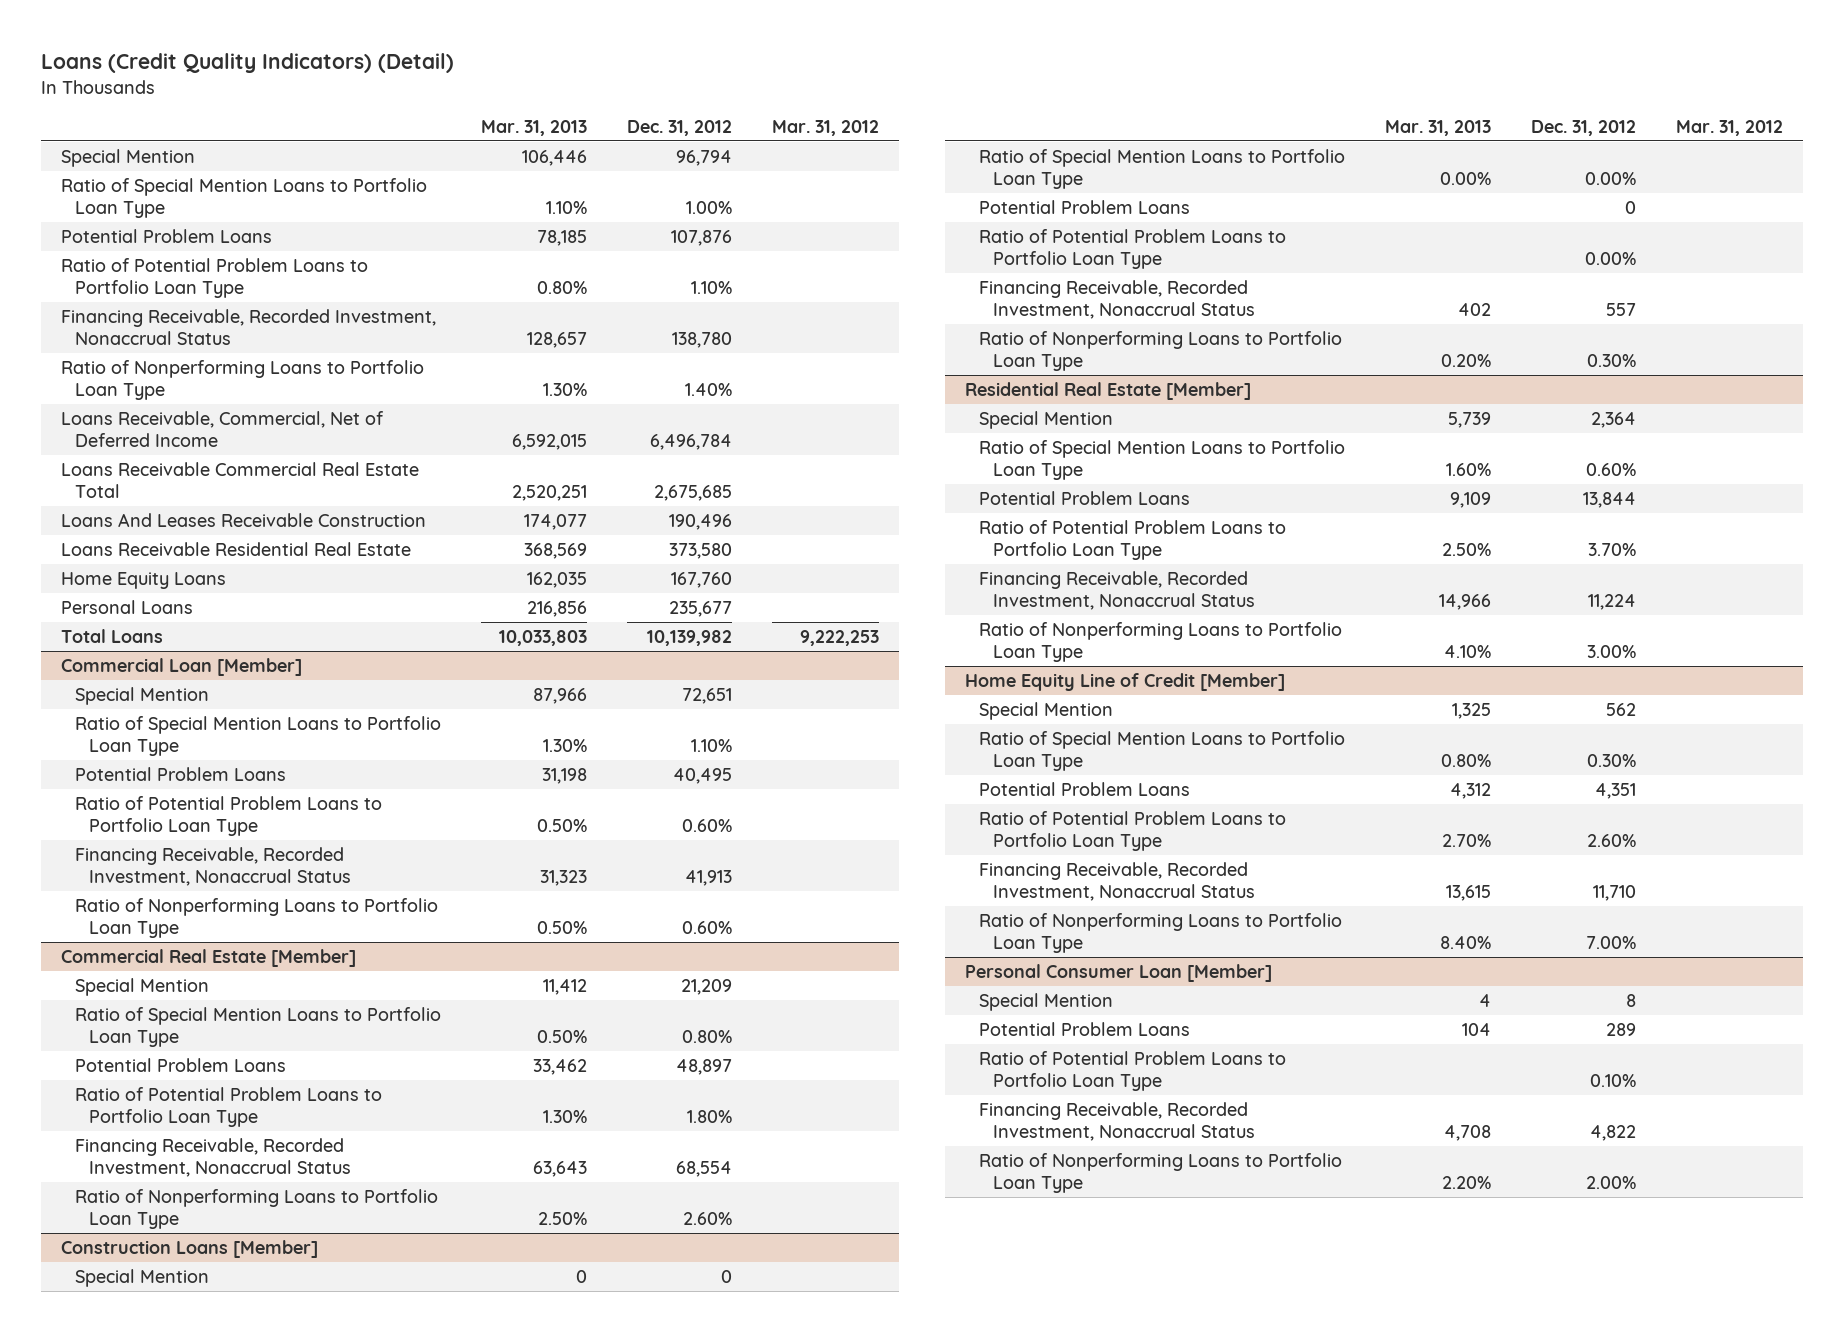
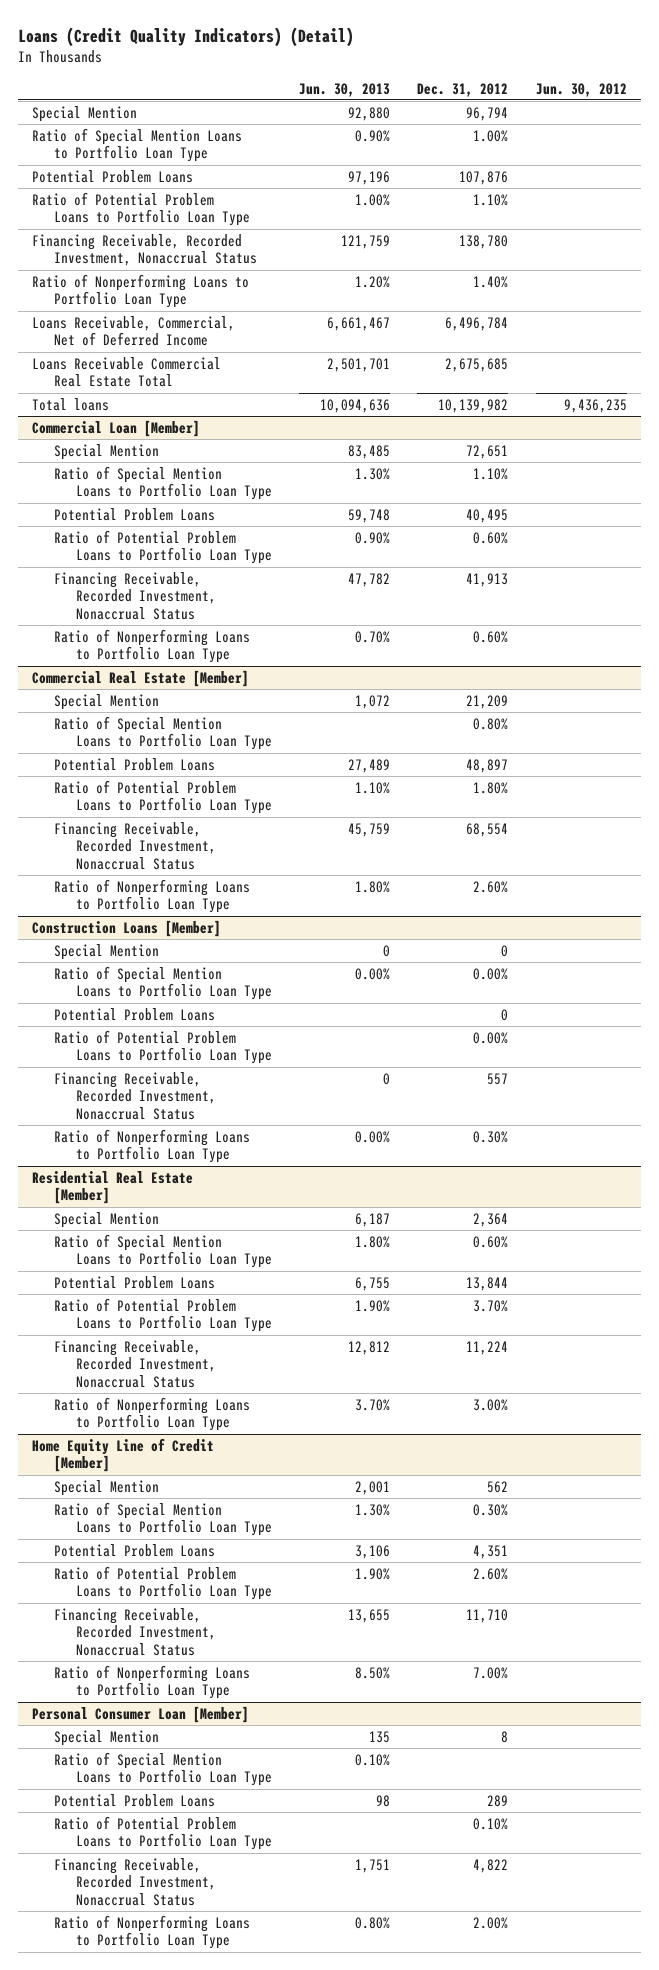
[481,119,588,136] Mar. 31, 2013 -> none
[772,119,880,136] Mar. 31, 2012 -> none
none -> [299,82,391,97] Jun. 30, 2013
none -> [535,82,627,97] Jun. 30, 2012
[61,512,427,527] Loans And Leases Receivable Construction -> none
[61,541,412,556] Loans Receivable Residential Real Estate -> none
[61,571,227,589] Home Equity Loans -> none
[61,599,194,614] Personal Loans -> none
[61,628,164,643] Total Loans -> [31,397,109,411] Total loans
none -> [53,1751,272,1787] Ratio of Special Mention Loans to Portfolio Loan Type

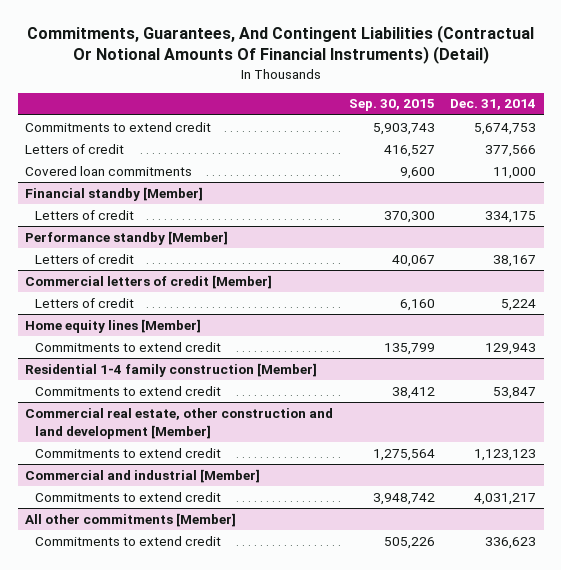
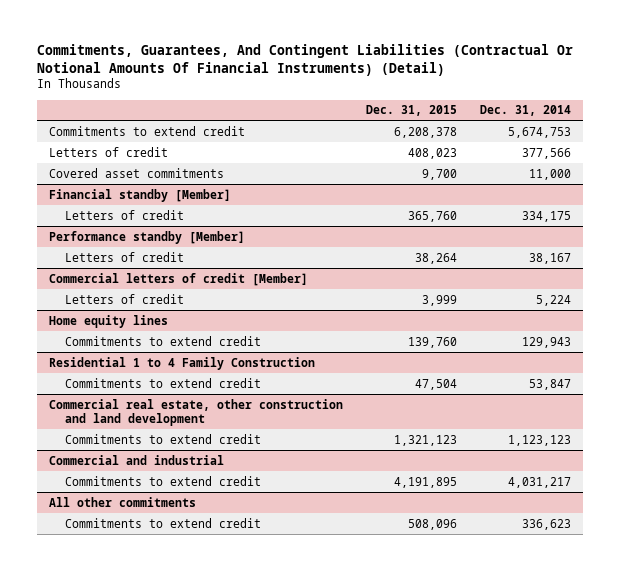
[348,99,435,112] Sep. 30, 2015 -> none
none -> [366,105,458,117] Dec. 31, 2015
[25,165,193,176] Covered loan commitments -> [48,167,224,178] Covered asset commitments
[25,318,202,333] Home equity lines [Member] -> [48,314,168,328] Home equity lines
[25,362,318,377] Residential 1-4 family construction [Member] -> [48,356,315,370] Residential 1 to 4 Family Construction
[25,407,334,439] Commercial real estate, other construction and land development [Member] -> [48,398,343,426] Commercial real estate, other construction and land development
[25,468,261,483] Commercial and industrial [Member] -> [48,454,224,465] Commercial and industrial
[25,512,237,527] All other commitments [Member] -> [48,496,196,507] All other commitments

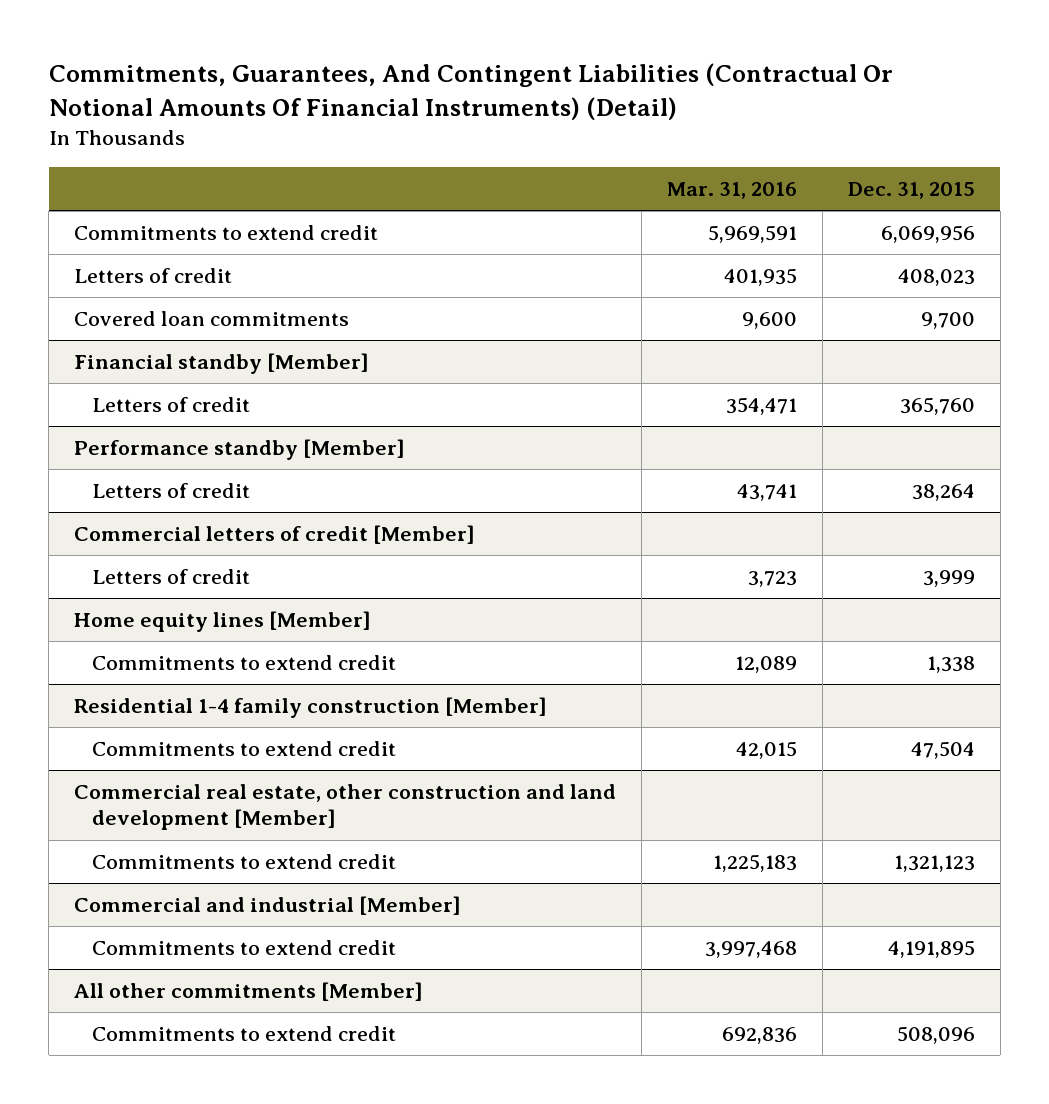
[480,105,572,117] Dec. 31, 2014 -> none
none -> [666,181,797,199] Mar. 31, 2016
[394,126,458,138] 6,208,378 -> [880,225,975,244] 6,069,956
[48,167,224,178] Covered asset commitments -> [74,311,350,327] Covered loan commitments
[48,314,168,328] Home equity lines -> [74,611,372,633] Home equity lines [Member]
[408,336,458,348] 139,760 -> [926,656,975,674] 1,338
[48,356,315,370] Residential 1 to 4 Family Construction -> [74,697,548,719] Residential 1-4 family construction [Member]
[48,398,343,426] Commercial real estate, other construction and land development -> [74,784,617,831] Commercial real estate, other construction and land development [Member]
[48,454,224,465] Commercial and industrial -> [74,896,462,916] Commercial and industrial [Member]
[48,496,196,507] All other commitments -> [74,982,424,1002] All other commitments [Member]

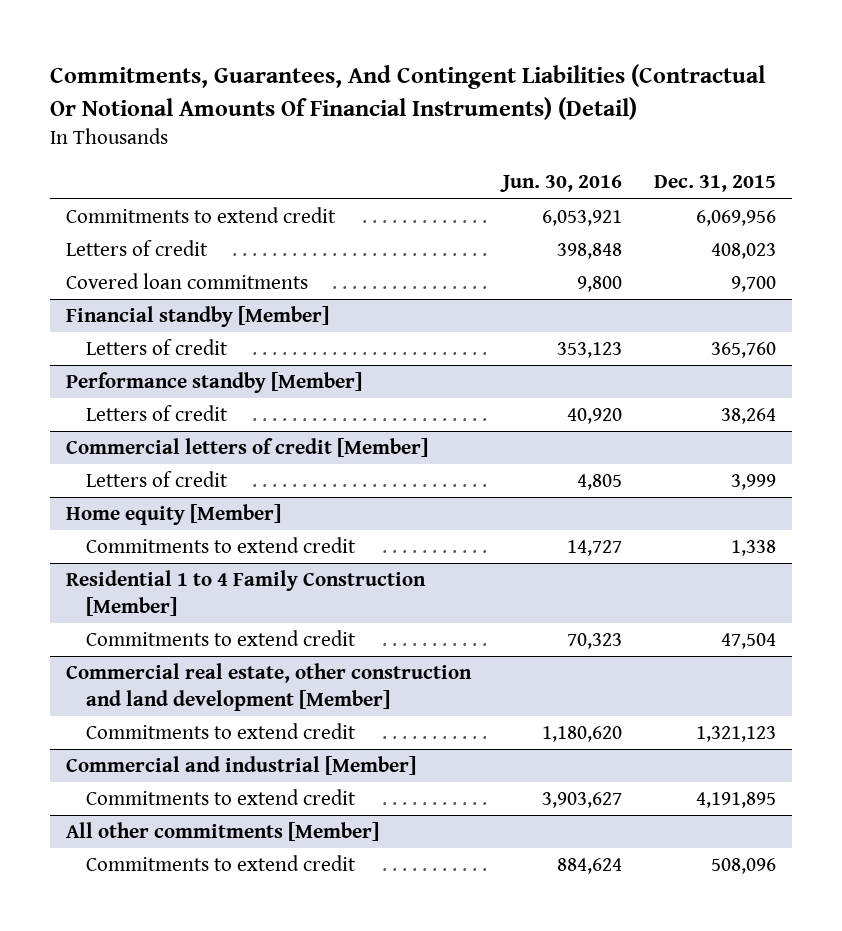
[666,181,797,199] Mar. 31, 2016 -> none
none -> [499,175,622,193] Jun. 30, 2016
[74,611,372,633] Home equity lines [Member] -> [66,504,282,526] Home equity [Member]
[74,697,548,719] Residential 1-4 family construction [Member] -> [66,570,427,616] Residential 1 to 4 Family Construction [Member]

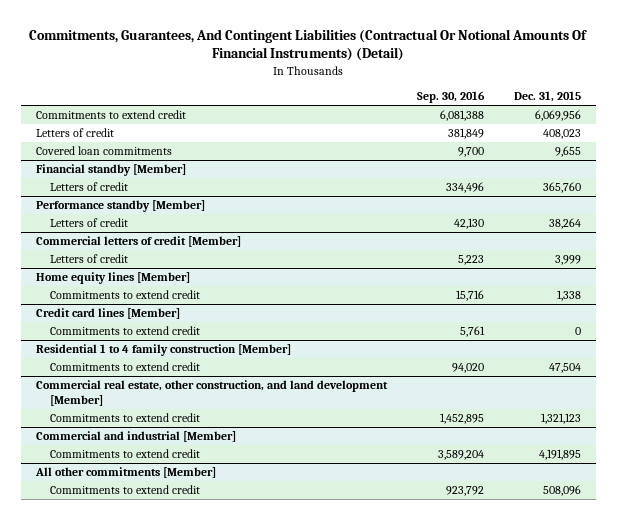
[499,175,622,193] Jun. 30, 2016 -> none
none -> [416,90,485,103] Sep. 30, 2016
[730,276,776,293] 9,700 -> [554,146,581,158] 9,655
[66,504,282,526] Home equity [Member] -> [35,272,190,285] Home equity lines [Member]
none -> [35,308,180,320] Credit card lines [Member]
none -> [50,326,201,336] Commitments to extend credit
[66,570,427,616] Residential 1 to 4 Family Construction [Member] -> [35,344,291,357] Residential 1 to 4 family construction [Member]
[66,663,473,711] Commercial real estate, other construction and land development [Member] -> [35,380,388,407] Commercial real estate, other construction, and land development [Member]

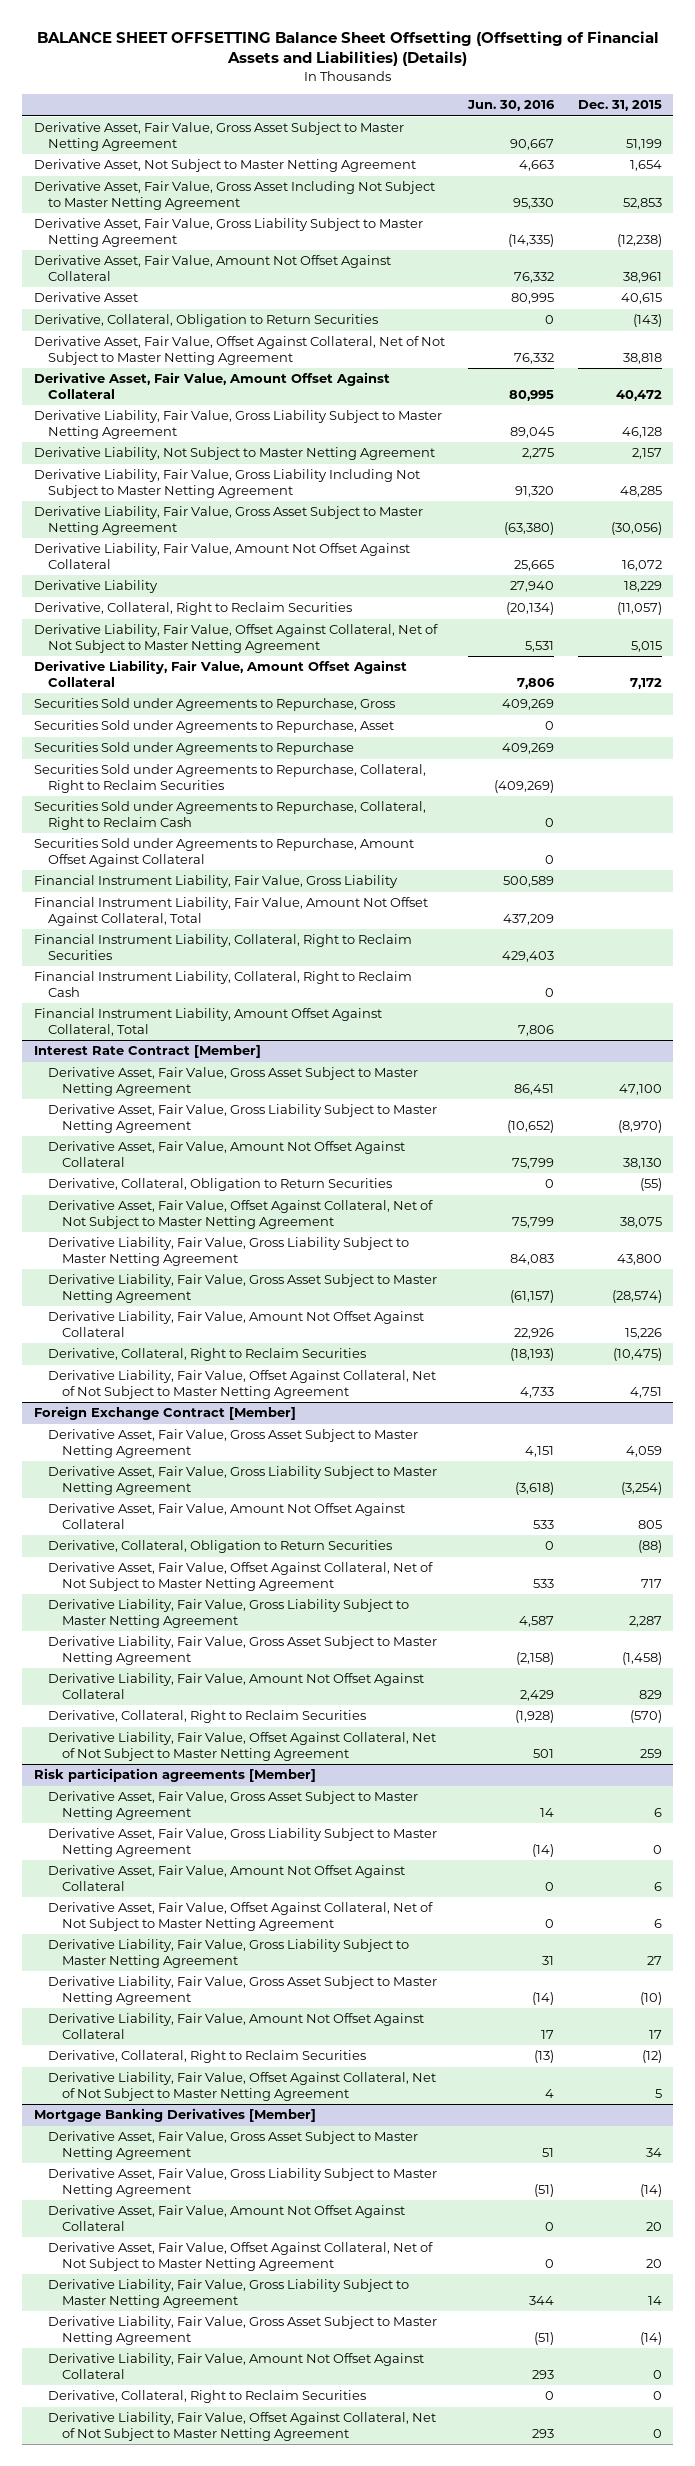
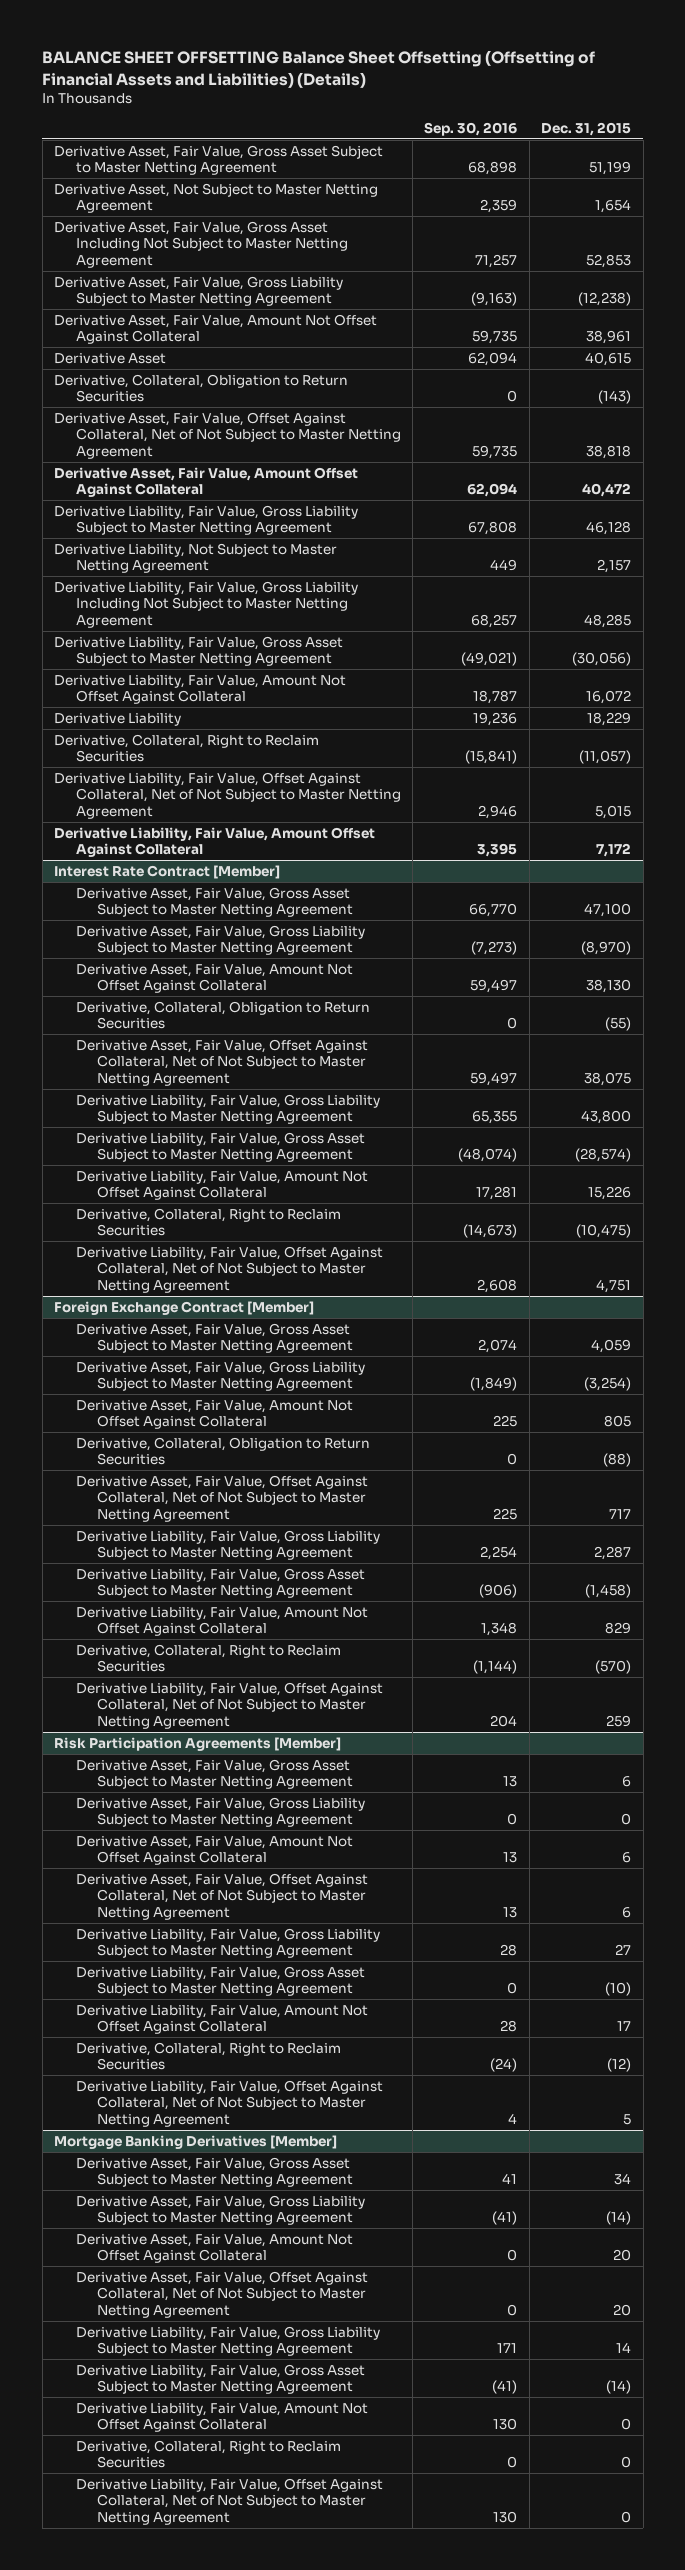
[467,100,556,112] Jun. 30, 2016 -> none
none -> [424,121,518,136] Sep. 30, 2016
[33,698,395,712] Securities Sold under Agreements to Repurchase, Gross -> none
[33,720,394,734] Securities Sold under Agreements to Repurchase, Asset -> none
[33,742,354,756] Securities Sold under Agreements to Repurchase -> none
[33,764,426,794] Securities Sold under Agreements to Repurchase, Collateral, Right to Reclaim Securities -> none
[33,801,426,831] Securities Sold under Agreements to Repurchase, Collateral, Right to Reclaim Cash -> none
[33,838,414,868] Securities Sold under Agreements to Repurchase, Amount Offset Against Collateral -> none
[33,875,398,889] Financial Instrument Liability, Fair Value, Gross Liability -> none
[33,897,428,927] Financial Instrument Liability, Fair Value, Amount Not Offset Against Collateral, Total -> none
[33,934,412,961] Financial Instrument Liability, Collateral, Right to Reclaim Securities -> none
[33,971,412,998] Financial Instrument Liability, Collateral, Right to Reclaim Cash -> none
[33,1008,382,1037] Financial Instrument Liability, Amount Offset Against Collateral, Total -> none
[33,1768,316,1783] Risk participation agreements [Member] -> [54,1737,342,1752] Risk Participation Agreements [Member]

